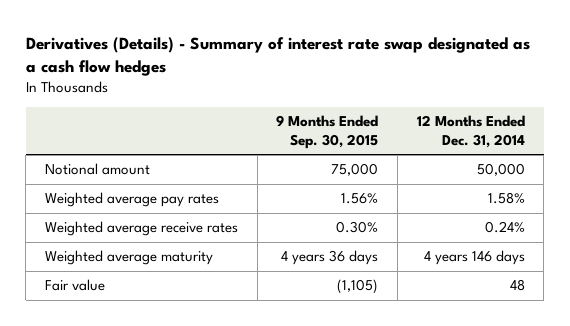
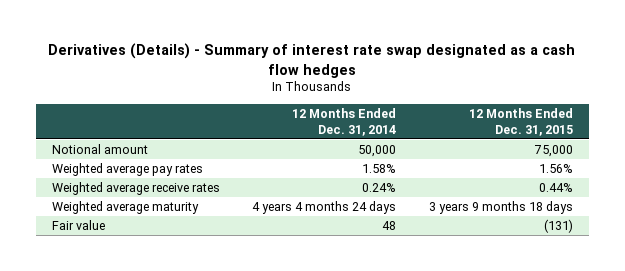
[276,115,379,149] 9 Months Ended Sep. 30, 2015 -> none
none -> [468,107,573,136] 12 Months Ended Dec. 31, 2015
[423,250,525,266] 4 years 146 days -> [252,200,397,214] 4 years 4 months 24 days

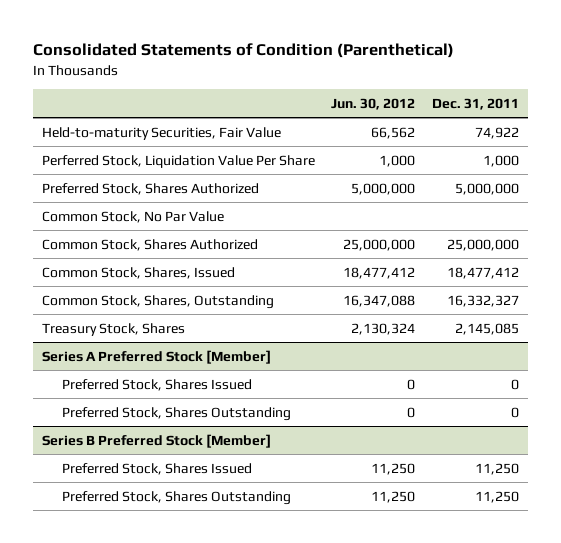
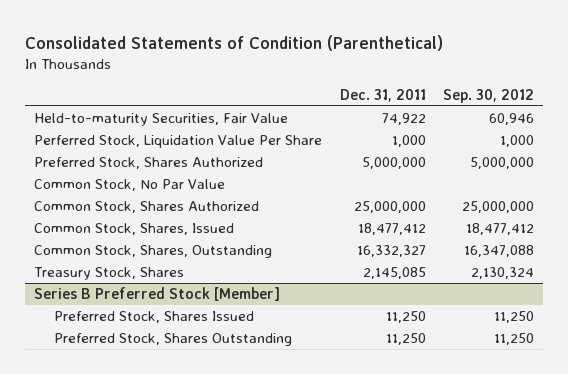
[331,97,416,110] Jun. 30, 2012 -> none
none -> [443,88,535,103] Sep. 30, 2012
[41,349,271,364] Series A Preferred Stock [Member] -> none
[62,378,253,391] Preferred Stock, Shares Issued -> none
[62,406,292,421] Preferred Stock, Shares Outstanding -> none

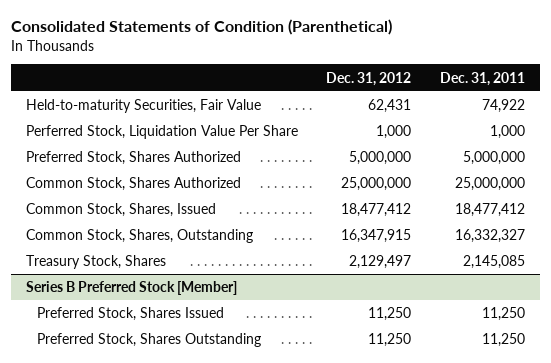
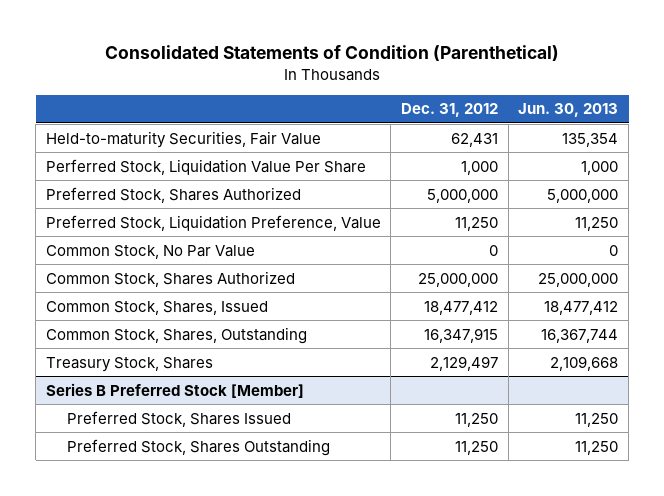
[440,71,526,86] Dec. 31, 2011 -> none
none -> [518,103,619,118] Jun. 30, 2013
none -> [45,214,381,231] Preferred Stock, Liquidation Preference, Value
none -> [45,244,255,259] Common Stock, No Par Value

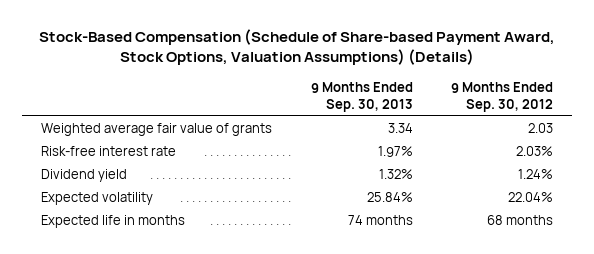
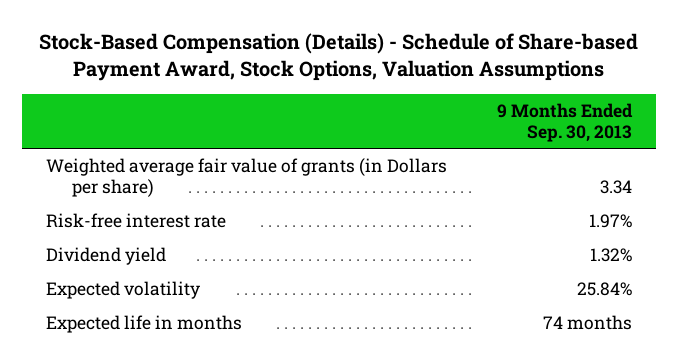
[39,29,556,66] Stock-Based Compensation (Schedule of Share-based Payment Award, Stock Options, Valuation Assumptions) (Details) -> [38,33,638,82] Stock-Based Compensation (Details) - Schedule of Share-based Payment Award, Stock Options, Valuation Assumptions
[451,81,554,112] 9 Months Ended Sep. 30, 2012 -> none
[40,123,272,137] Weighted average fair value of grants -> [46,158,448,197] Weighted average fair value of grants (in Dollars per share)

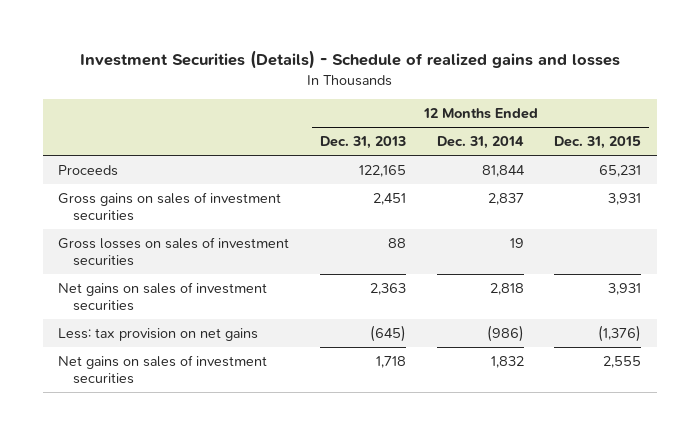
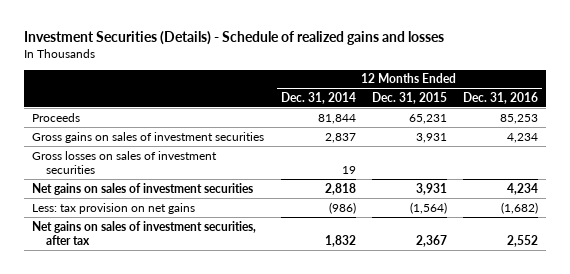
[319,136,406,150] Dec. 31, 2013 -> none
none -> [462,91,538,104] Dec. 31, 2016
[598,324,642,342] (1,376) -> [409,201,447,214] (1,564)
[57,354,267,384] Net gains on sales of investment securities -> [32,220,257,245] Net gains on sales of investment securities, after tax
[603,355,642,368] 2,555 -> [415,234,447,247] 2,367

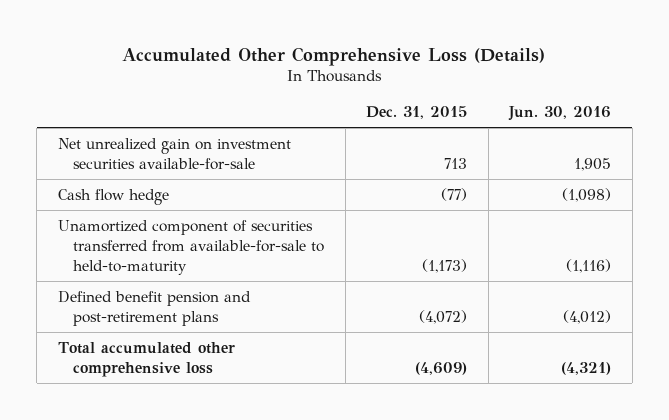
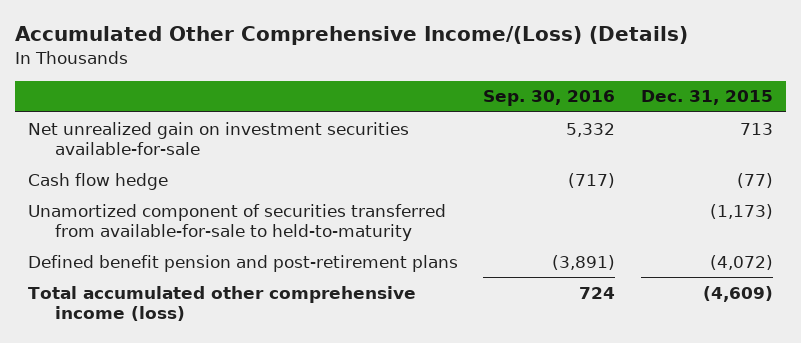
[122,46,546,66] Accumulated Other Comprehensive Loss (Details) -> [14,25,688,45] Accumulated Other Comprehensive Income/(Loss) (Details)
[508,106,612,122] Jun. 30, 2016 -> none
none -> [483,90,616,107] Sep. 30, 2016
[57,341,235,377] Total accumulated other comprehensive loss -> [27,285,416,321] Total accumulated other comprehensive income (loss)

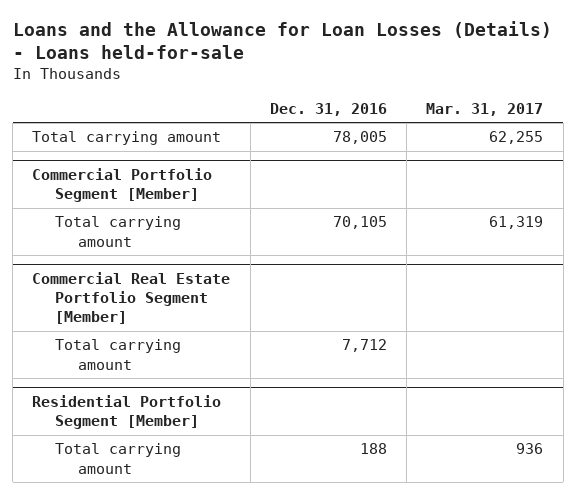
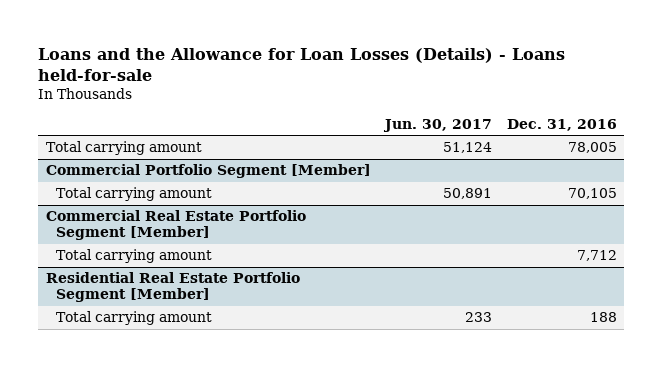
[426,102,544,116] Mar. 31, 2017 -> none
none -> [383,118,493,132] Jun. 30, 2017
[32,394,222,430] Residential Portfolio Segment [Member] -> [45,272,300,303] Residential Real Estate Portfolio Segment [Member]

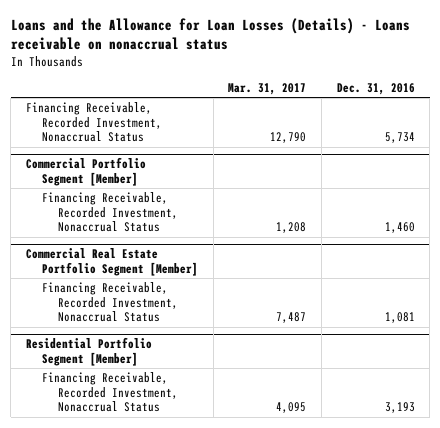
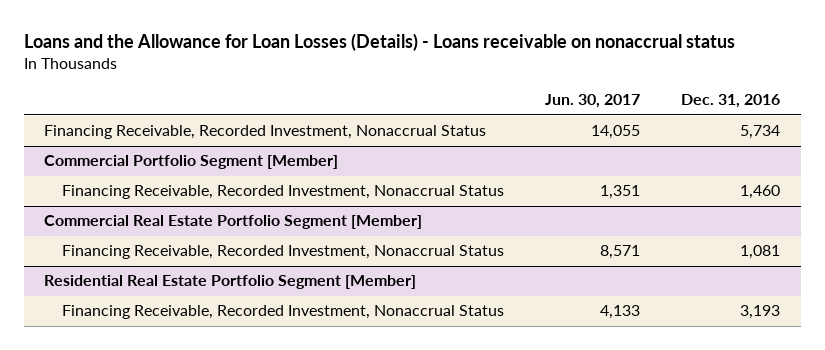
[228,83,307,96] Mar. 31, 2017 -> none
none -> [545,94,641,109] Jun. 30, 2017
[25,337,152,367] Residential Portfolio Segment [Member] -> [44,275,417,290] Residential Real Estate Portfolio Segment [Member]

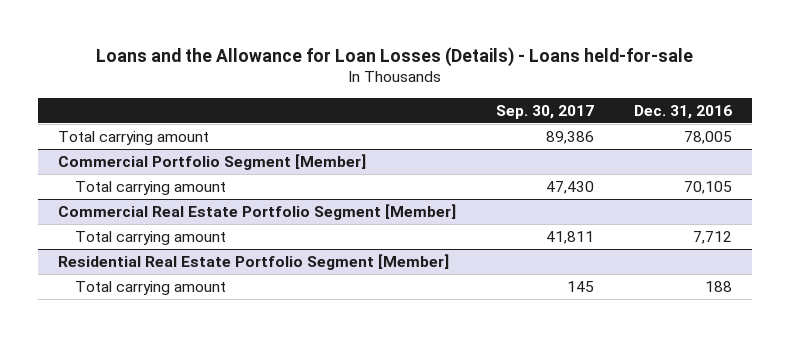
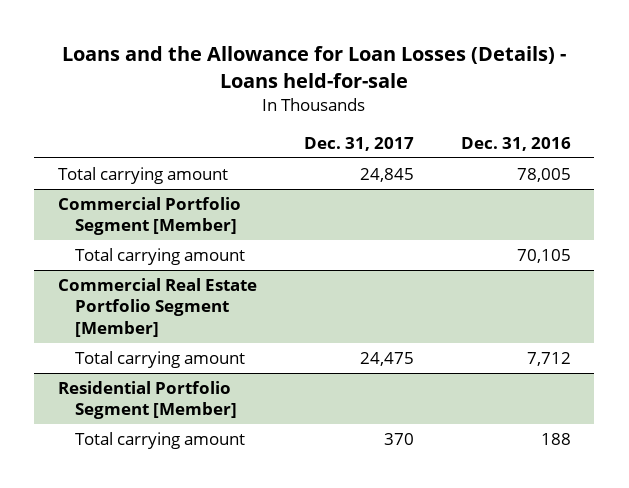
[496,104,595,119] Sep. 30, 2017 -> none
none -> [303,136,414,151] Dec. 31, 2017
[58,254,450,271] Residential Real Estate Portfolio Segment [Member] -> [57,381,237,420] Residential Portfolio Segment [Member]

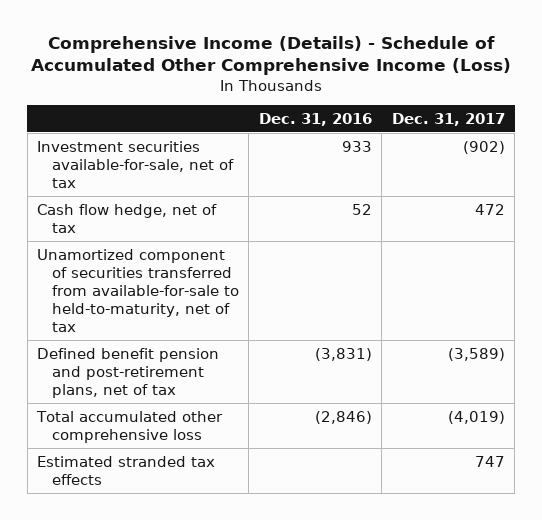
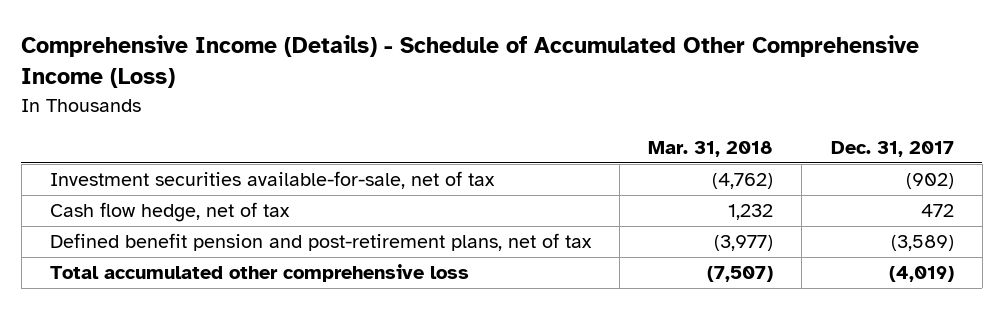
[258,112,372,126] Dec. 31, 2016 -> none
none -> [648,141,774,158] Mar. 31, 2018
[37,248,239,333] Unamortized component of securities transferred from available-for-sale to held-to-maturity, net of tax -> none
[37,455,216,485] Estimated stranded tax effects -> none

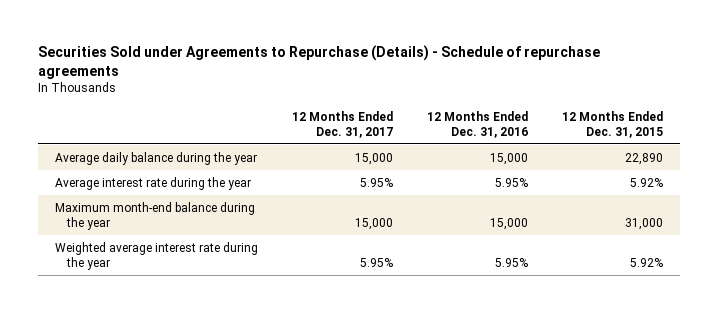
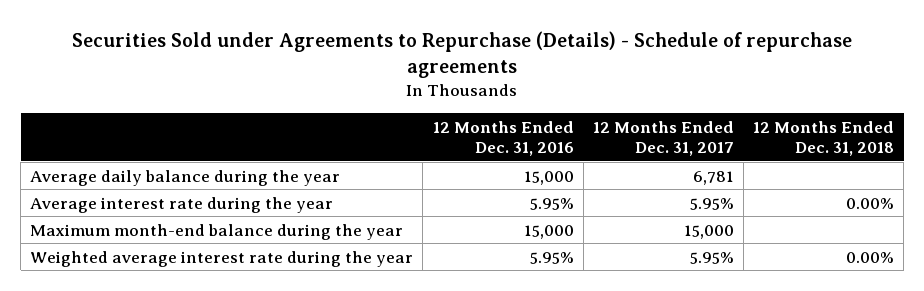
[561,111,663,138] 12 Months Ended Dec. 31, 2015 -> none
none -> [752,120,894,156] 12 Months Ended Dec. 31, 2018
[354,152,393,165] 15,000 -> [692,170,734,185] 6,781

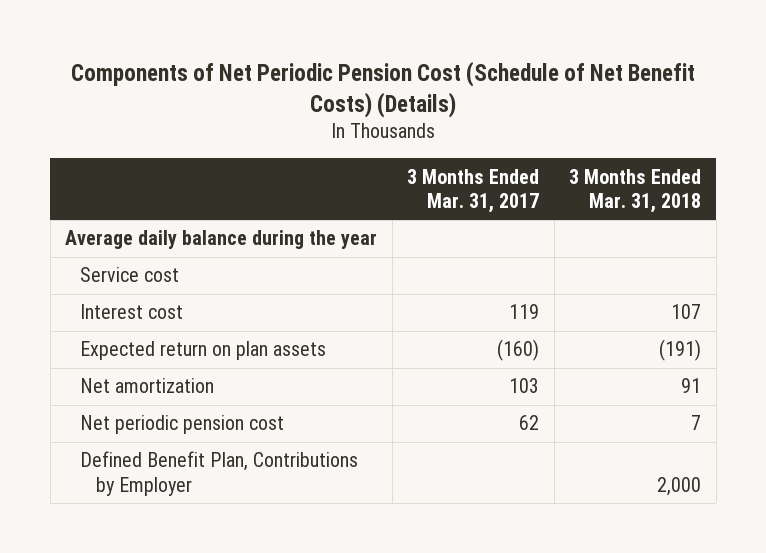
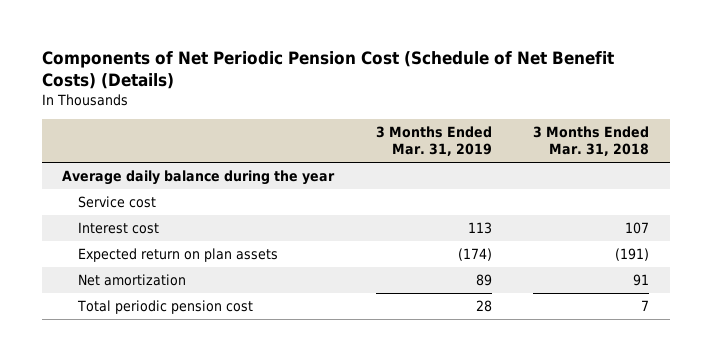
[407,168,540,213] 3 Months Ended Mar. 31, 2017 -> none
none -> [375,125,492,157] 3 Months Ended Mar. 31, 2019
[80,451,359,496] Defined Benefit Plan, Contributions by Employer -> none
[80,415,285,435] Net periodic pension cost -> [76,299,253,314] Total periodic pension cost

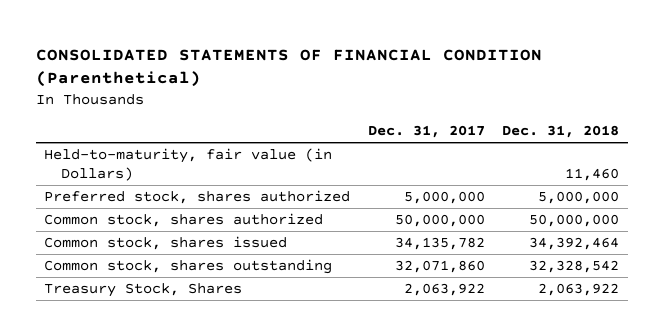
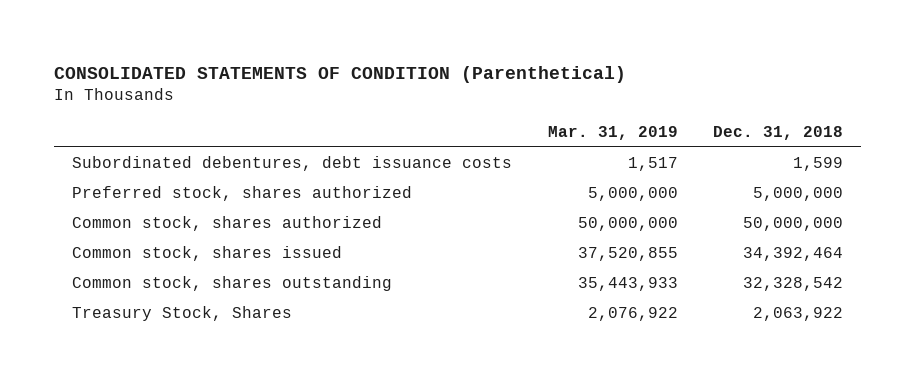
[35,48,542,88] CONSOLIDATED STATEMENTS OF FINANCIAL CONDITION (Parenthetical) -> [54,66,627,84] CONSOLIDATED STATEMENTS OF CONDITION (Parenthetical)
[367,125,485,139] Dec. 31, 2017 -> none
none -> [547,125,678,140] Mar. 31, 2019
[44,147,333,181] Held-to-maturity, fair value (in Dollars) -> none
none -> [72,156,513,172] Subordinated debentures, debt issuance costs

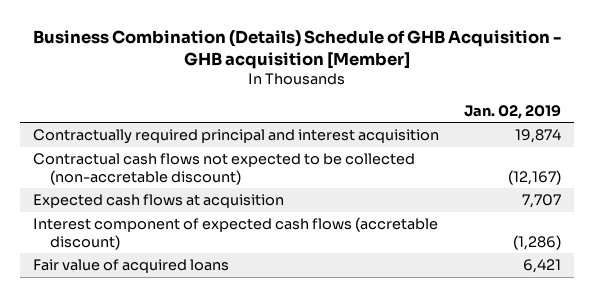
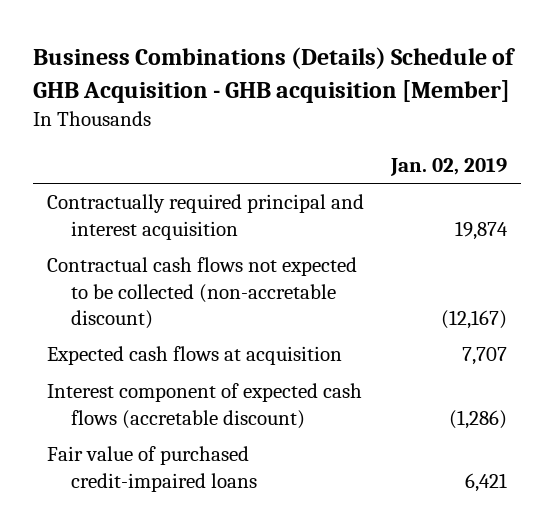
[32,29,561,70] Business Combination (Details) Schedule of GHB Acquisition - GHB acquisition [Member] -> [32,47,515,103] Business Combinations (Details) Schedule of GHB Acquisition - GHB acquisition [Member]
[32,259,229,274] Fair value of acquired loans -> [46,446,257,492] Fair value of purchased credit-impaired loans

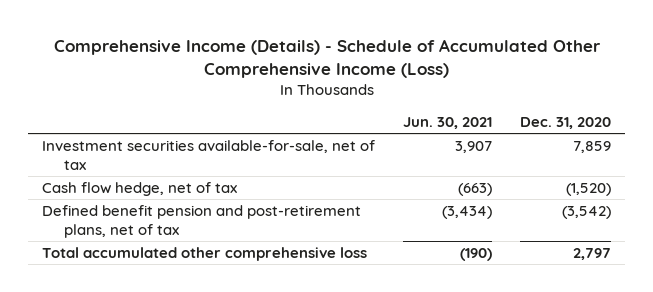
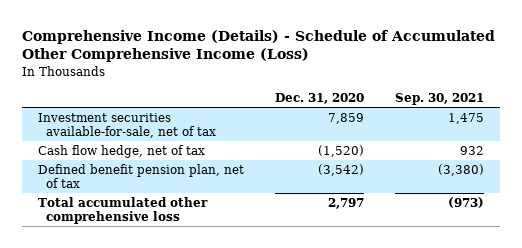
[403,116,493,129] Jun. 30, 2021 -> none
none -> [395,92,485,105] Sep. 30, 2021
[42,204,362,238] Defined benefit pension and post-retirement plans, net of tax -> [37,164,244,189] Defined benefit pension plan, net of tax

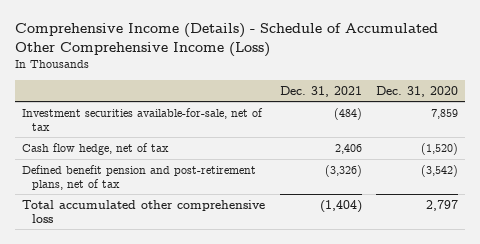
[395,92,485,105] Sep. 30, 2021 -> none
none -> [279,85,362,97] Dec. 31, 2021
[37,164,244,189] Defined benefit pension plan, net of tax -> [22,164,257,190] Defined benefit pension and post-retirement plans, net of tax

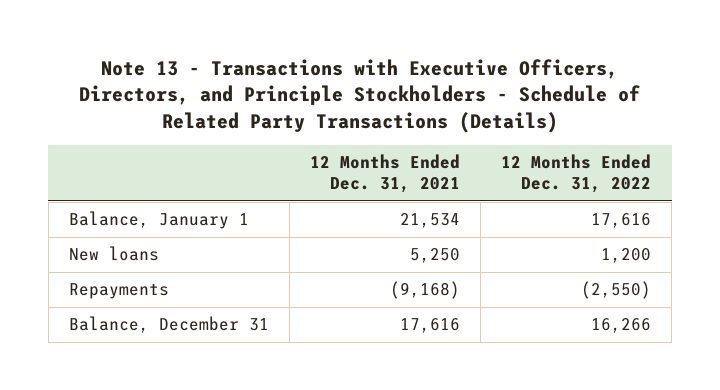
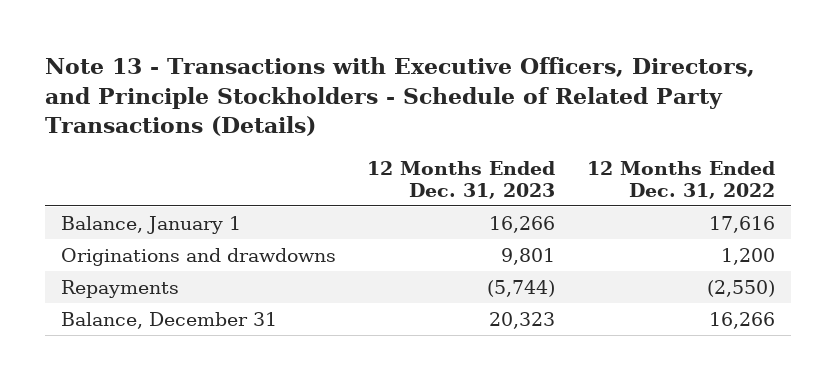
[309,154,460,194] 12 Months Ended Dec. 31, 2021 -> none
none -> [367,160,556,199] 12 Months Ended Dec. 31, 2023
[68,246,159,262] New loans -> [60,247,336,266] Originations and drawdowns

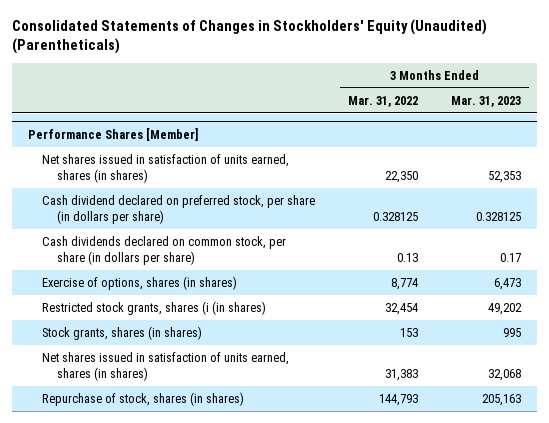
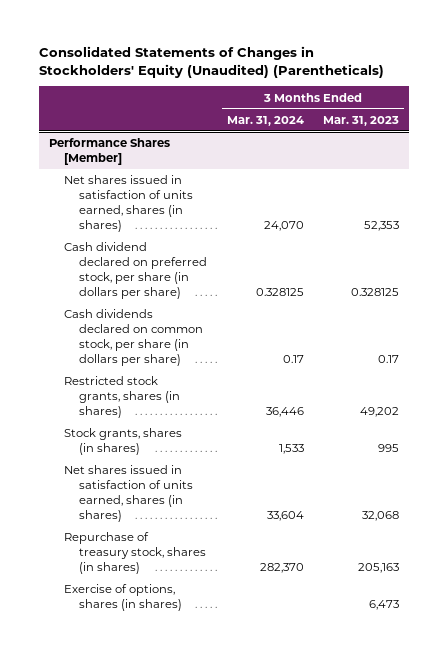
[348,95,419,107] Mar. 31, 2022 -> none
none -> [226,115,304,126] Mar. 31, 2024
[42,300,267,315] Restricted stock grants, shares (i (in shares) -> [64,376,181,418] Restricted stock grants, shares (in shares)
[42,391,245,406] Repurchase of stock, shares (in shares) -> [64,532,207,574] Repurchase of treasury stock, shares (in shares)
[42,275,238,290] Exercise of options, shares (in shares) -> [64,584,183,612] Exercise of options, shares (in shares)

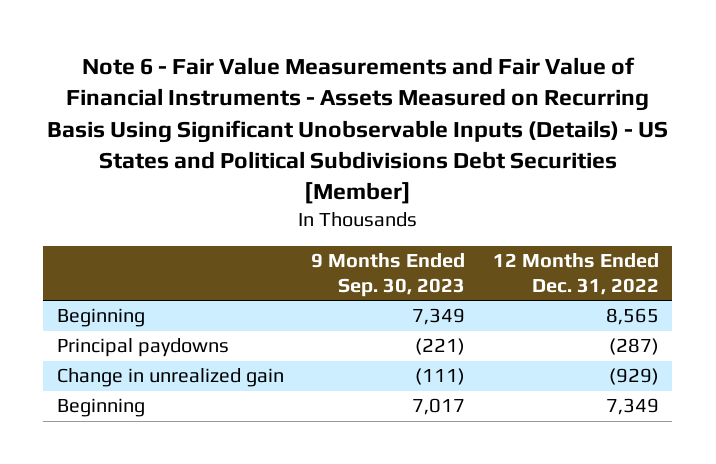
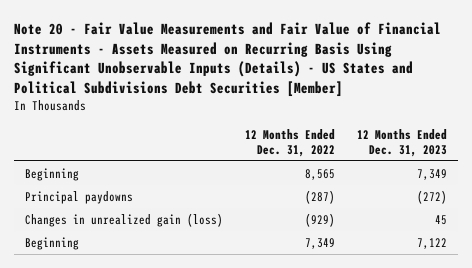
[46,57,668,204] Note 6 - Fair Value Measurements and Fair Value of Financial Instruments - Assets Measured on Recurring Basis Using Significant Unobservable Inputs (Details) - US States and Political Subdivisions Debt Securities [Member] -> [14,21,442,98] Note 20 - Fair Value Measurements and Fair Value of Financial Instruments - Assets Measured on Recurring Basis Using Significant Unobservable Inputs (Details) - US States and Political Subdivisions Debt Securities [Member]
[311,253,466,297] 9 Months Ended Sep. 30, 2023 -> none
none -> [357,128,448,157] 12 Months Ended Dec. 31, 2023
[56,368,284,388] Change in unrealized gain -> [25,212,224,227] Changes in unrealized gain (loss)

